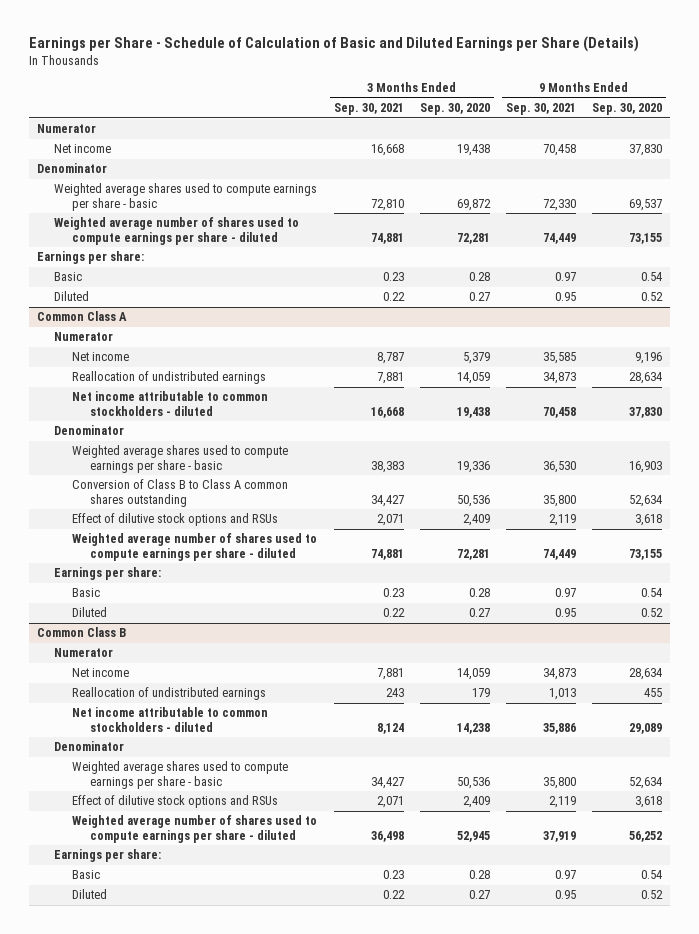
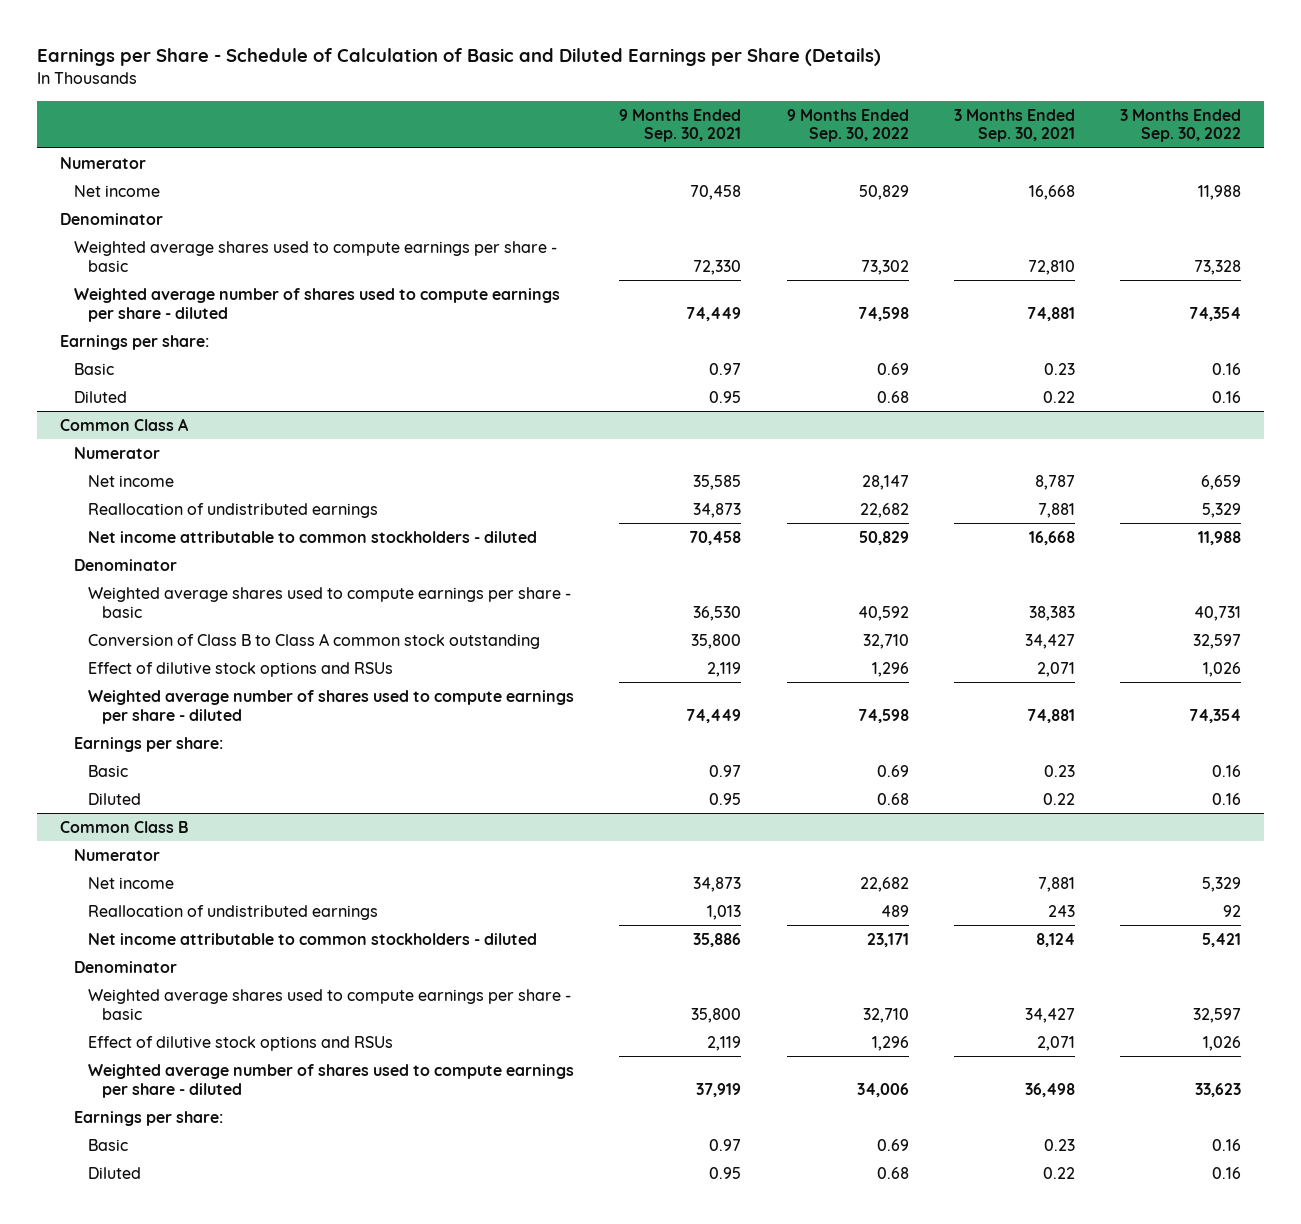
[419,103,490,116] Sep. 30, 2020 -> none
[592,103,663,116] Sep. 30, 2020 -> none
none -> [786,108,909,143] 9 Months Ended Sep. 30, 2022
none -> [1120,108,1242,143] 3 Months Ended Sep. 30, 2022
[72,479,289,508] Conversion of Class B to Class A common shares outstanding -> [87,632,540,649] Conversion of Class B to Class A common stock outstanding

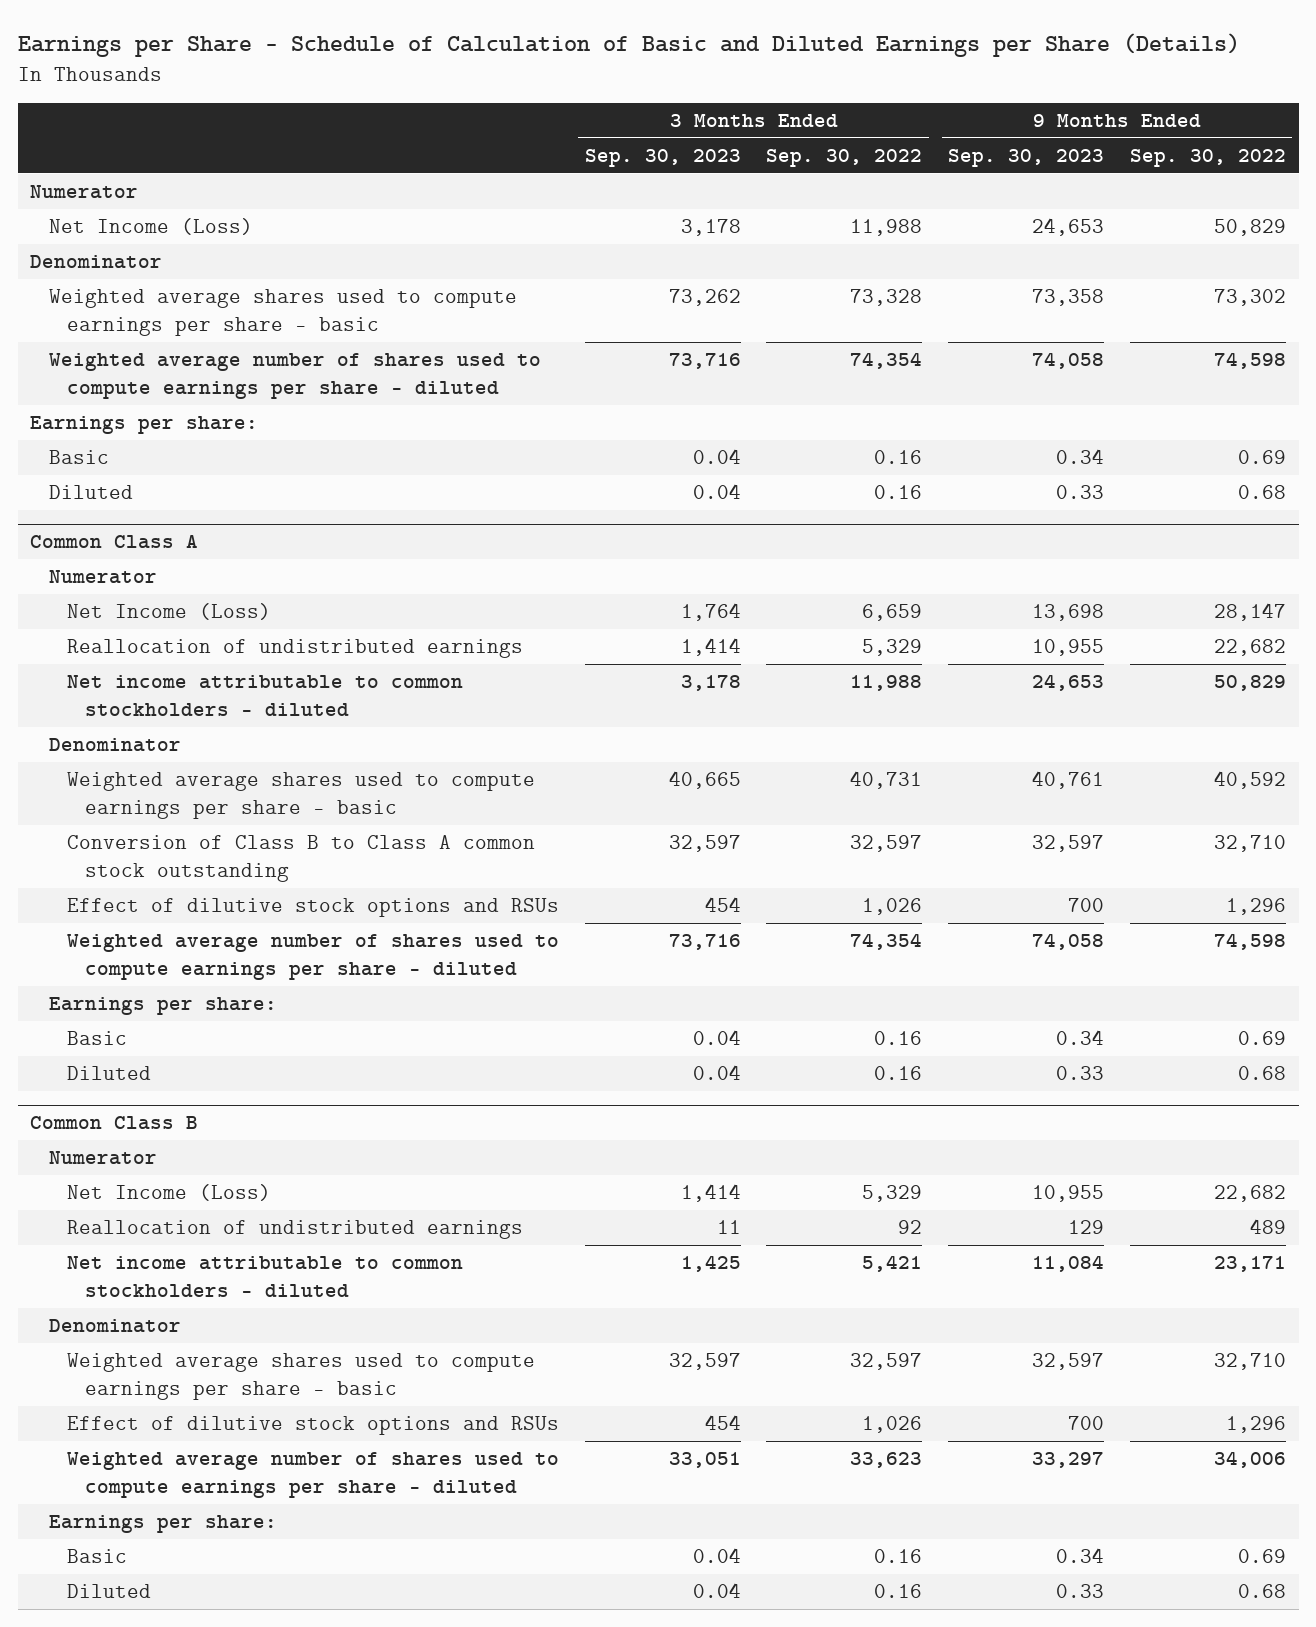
[619,108,742,143] 9 Months Ended Sep. 30, 2021 -> none
[953,108,1075,143] 3 Months Ended Sep. 30, 2021 -> none
none -> [584,149,741,168] Sep. 30, 2023
none -> [948,149,1105,168] Sep. 30, 2023
[73,184,160,197] Net income -> [48,218,253,236] Net Income (Loss)
[87,474,174,487] Net income -> [67,603,272,621] Net Income (Loss)
[87,876,174,889] Net income -> [67,1184,272,1202] Net Income (Loss)

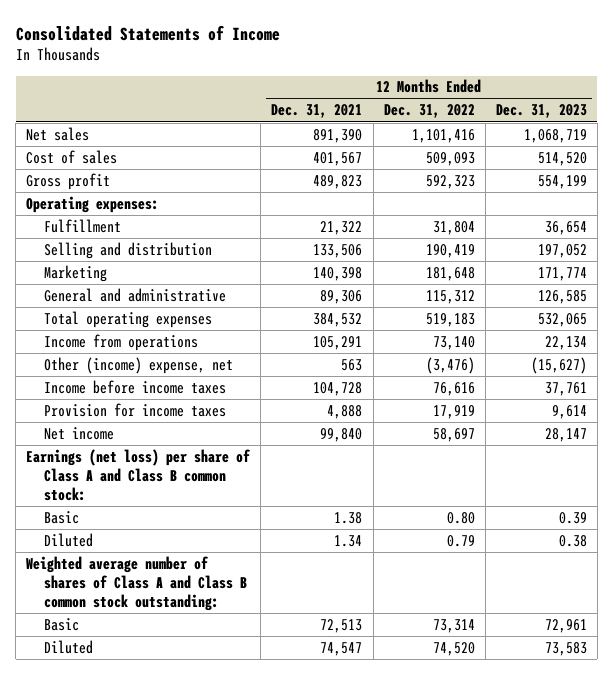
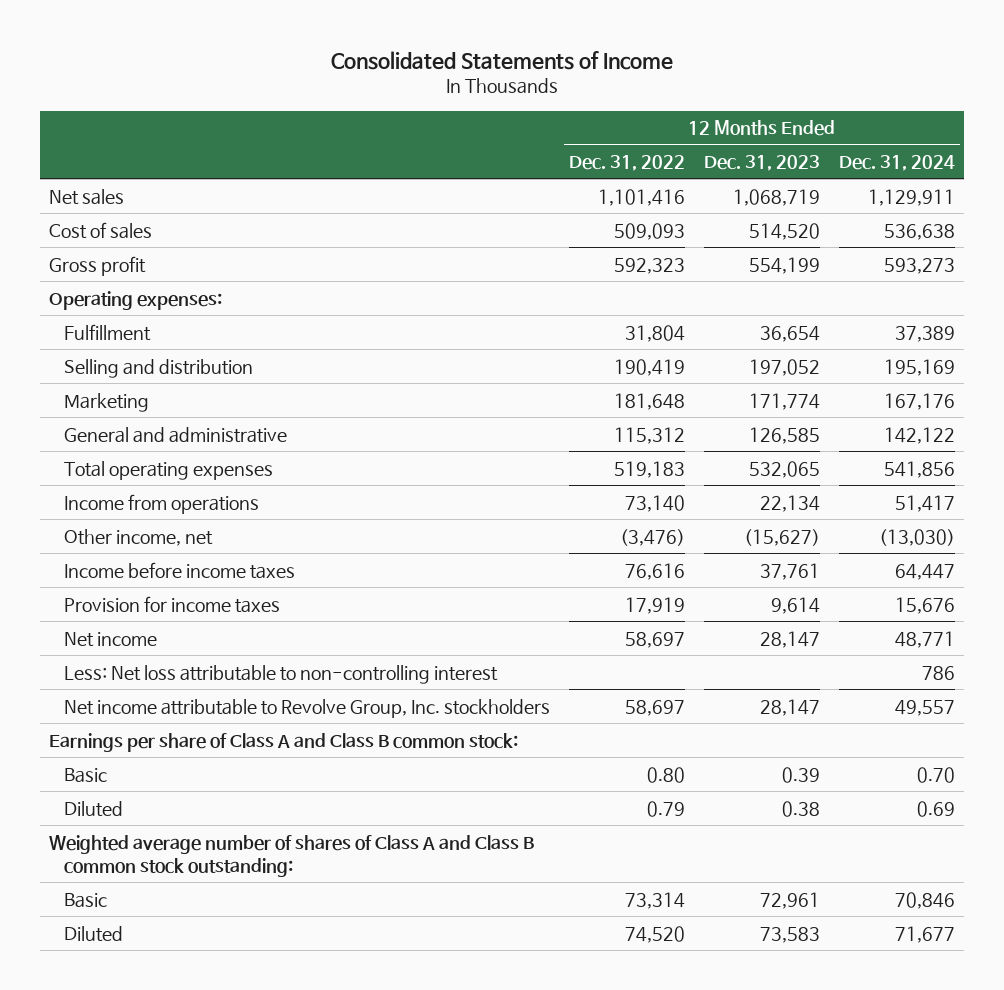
[271,104,363,119] Dec. 31, 2021 -> none
none -> [838,155,955,172] Dec. 31, 2024
[44,356,234,374] Other (income) expense, net -> [63,528,213,546] Other income, net
none -> [63,664,498,684] Less: Net loss attributable to non-controlling interest
none -> [63,698,550,718] Net income attributable to Revolve Group, Inc. stockholders
[26,448,252,502] Earnings (net loss) per share of Class A and Class B common stock: -> [49,732,519,752] Earnings per share of Class A and Class B common stock:

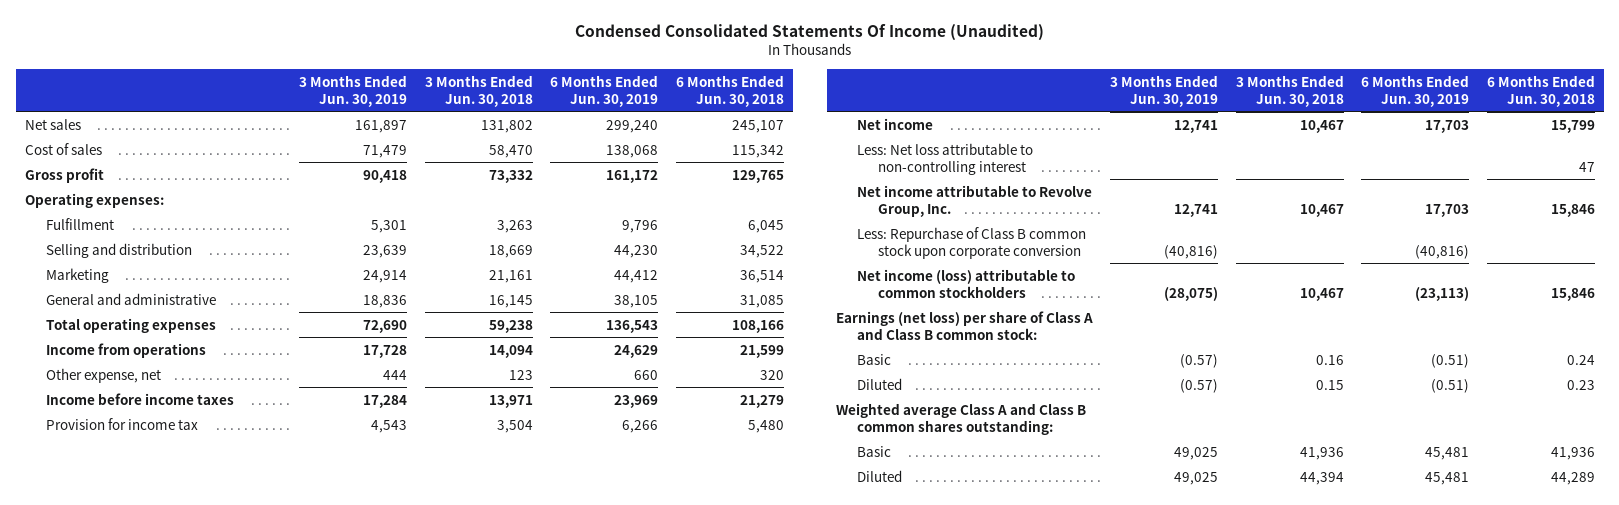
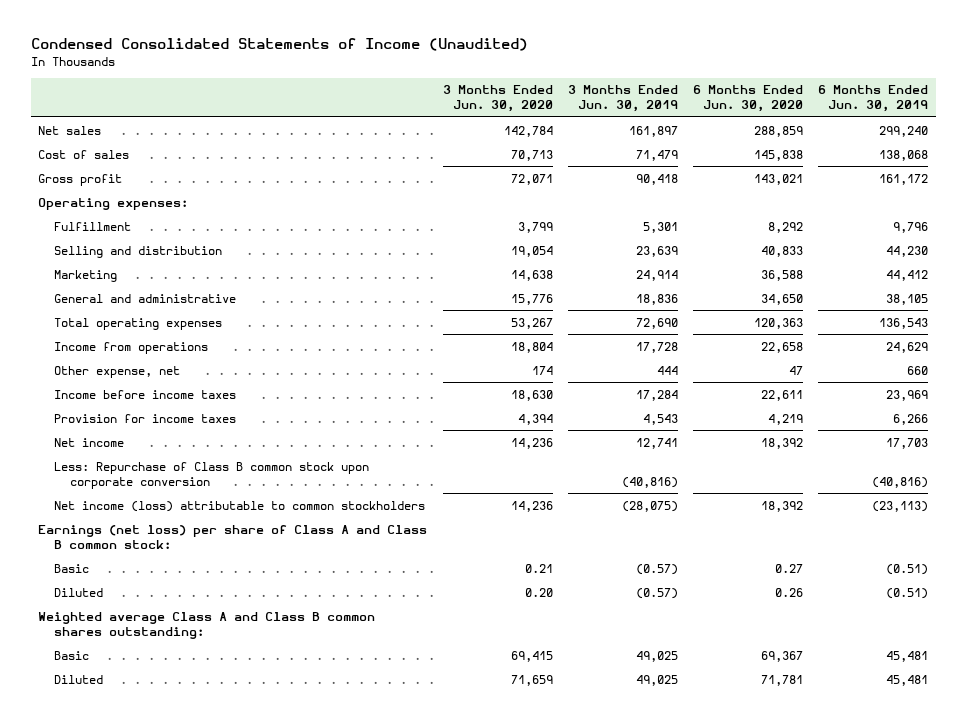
[574,23,1044,41] Condensed Consolidated Statements Of Income (Unaudited) -> [30,38,528,52] Condensed Consolidated Statements of Income (Unaudited)
[424,74,533,107] 3 Months Ended Jun. 30, 2018 -> none
[675,74,784,107] 6 Months Ended Jun. 30, 2018 -> none
none -> [442,85,553,113] 3 Months Ended Jun. 30, 2020
none -> [693,85,804,113] 6 Months Ended Jun. 30, 2020
[45,417,198,430] Provision for income tax -> [54,413,237,423] Provision for income taxes
[856,142,1033,175] Less: Net loss attributable to non-controlling interest -> none
[856,184,1092,217] Net income attributable to Revolve Group, Inc. -> none

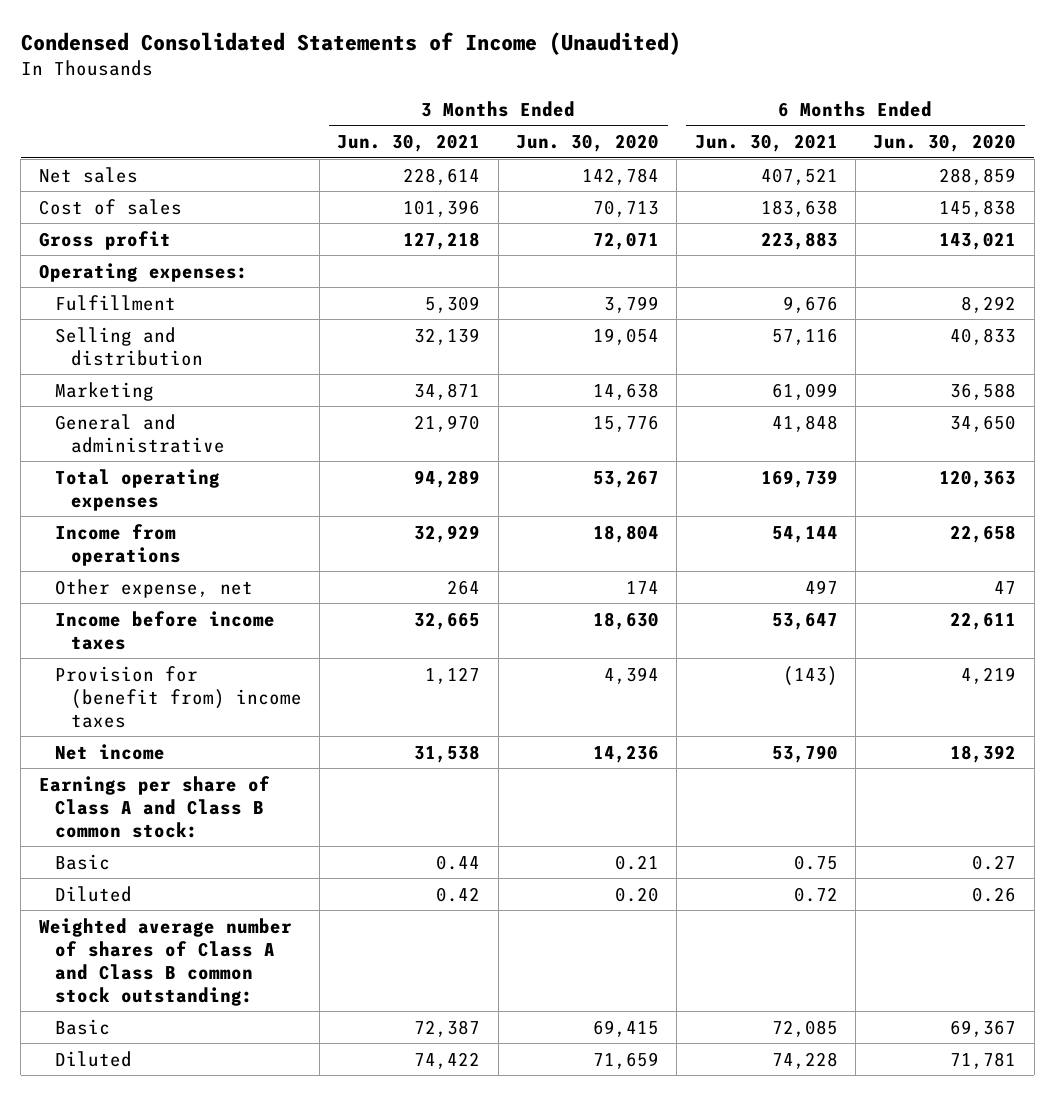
[567,85,678,113] 3 Months Ended Jun. 30, 2019 -> none
[818,85,929,113] 6 Months Ended Jun. 30, 2019 -> none
none -> [337,134,481,153] Jun. 30, 2021
none -> [694,134,838,153] Jun. 30, 2021
[54,413,237,423] Provision for income taxes -> [54,665,302,728] Provision for (benefit from) income taxes
[54,461,370,489] Less: Repurchase of Class B common stock upon corporate conversion -> none
[54,500,426,512] Net income (loss) attributable to common stockholders -> none
[38,524,428,549] Earnings (net loss) per share of Class A and Class B common stock: -> [38,775,270,838] Earnings per share of Class A and Class B common stock:
[38,611,376,639] Weighted average Class A and Class B common shares outstanding: -> [38,917,292,1006] Weighted average number of shares of Class A and Class B common stock outstanding:

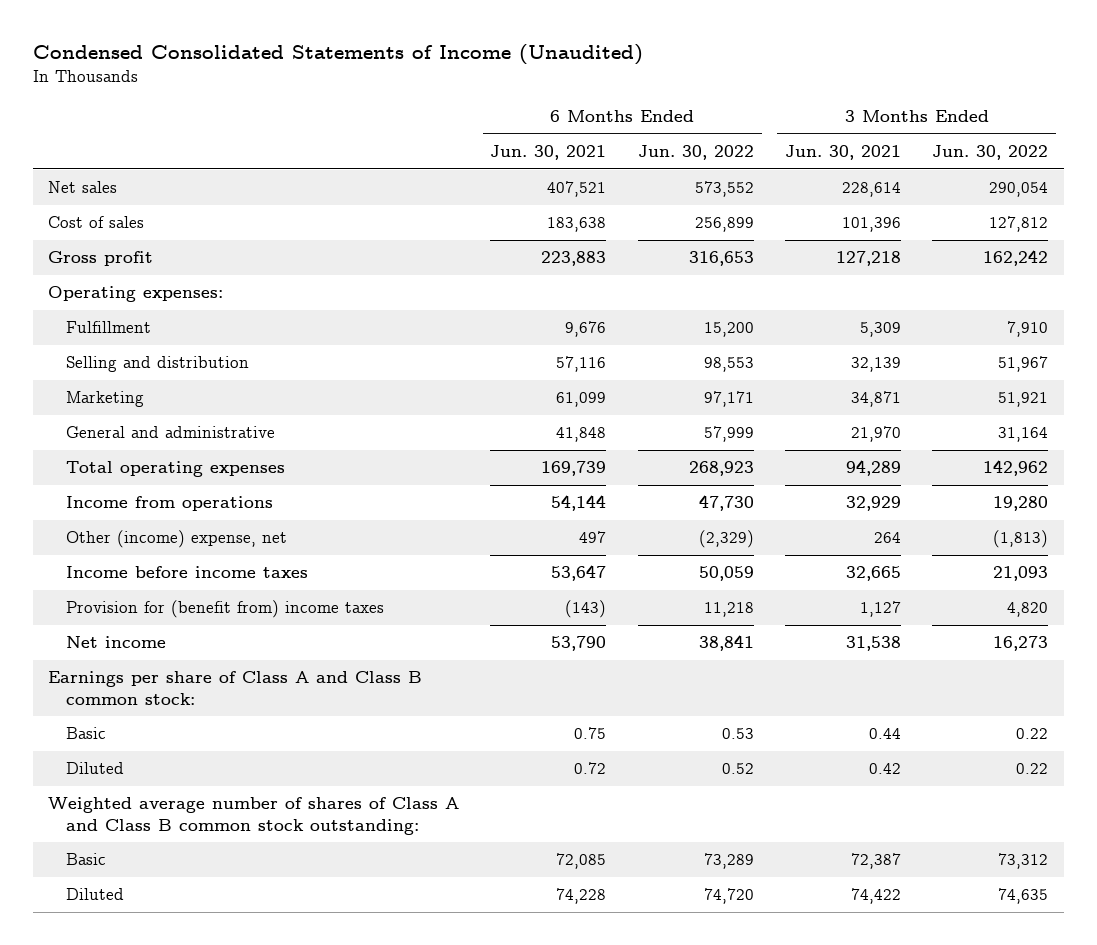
[516,134,660,153] Jun. 30, 2020 -> none
[873,134,1017,153] Jun. 30, 2020 -> none
none -> [637,145,754,161] Jun. 30, 2022
none -> [932,145,1049,161] Jun. 30, 2022
[54,578,253,598] Other expense, net -> [65,530,287,549] Other (income) expense, net

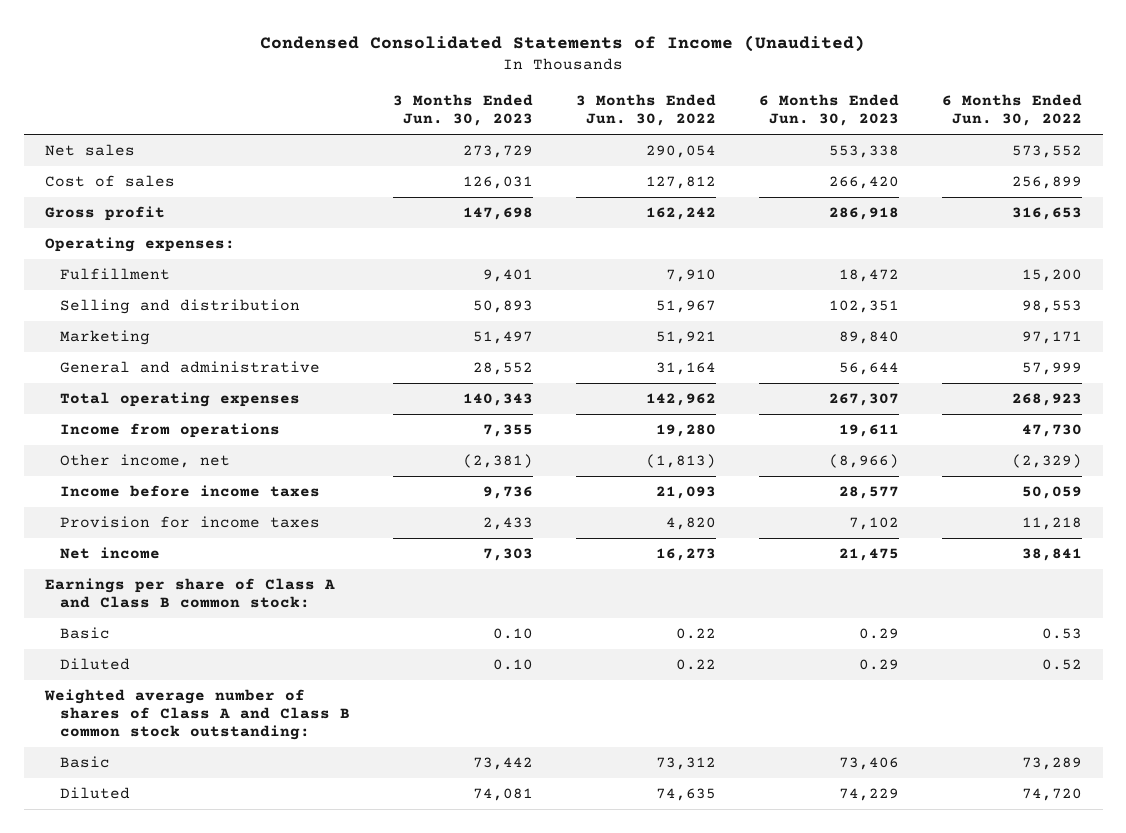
[490,145,607,161] Jun. 30, 2021 -> none
[785,145,902,161] Jun. 30, 2021 -> none
none -> [393,94,534,127] 3 Months Ended Jun. 30, 2023
none -> [758,94,899,127] 6 Months Ended Jun. 30, 2023
[65,530,287,549] Other (income) expense, net -> [60,453,231,468] Other income, net
[65,600,384,619] Provision for (benefit from) income taxes -> [60,515,321,528] Provision for income taxes

